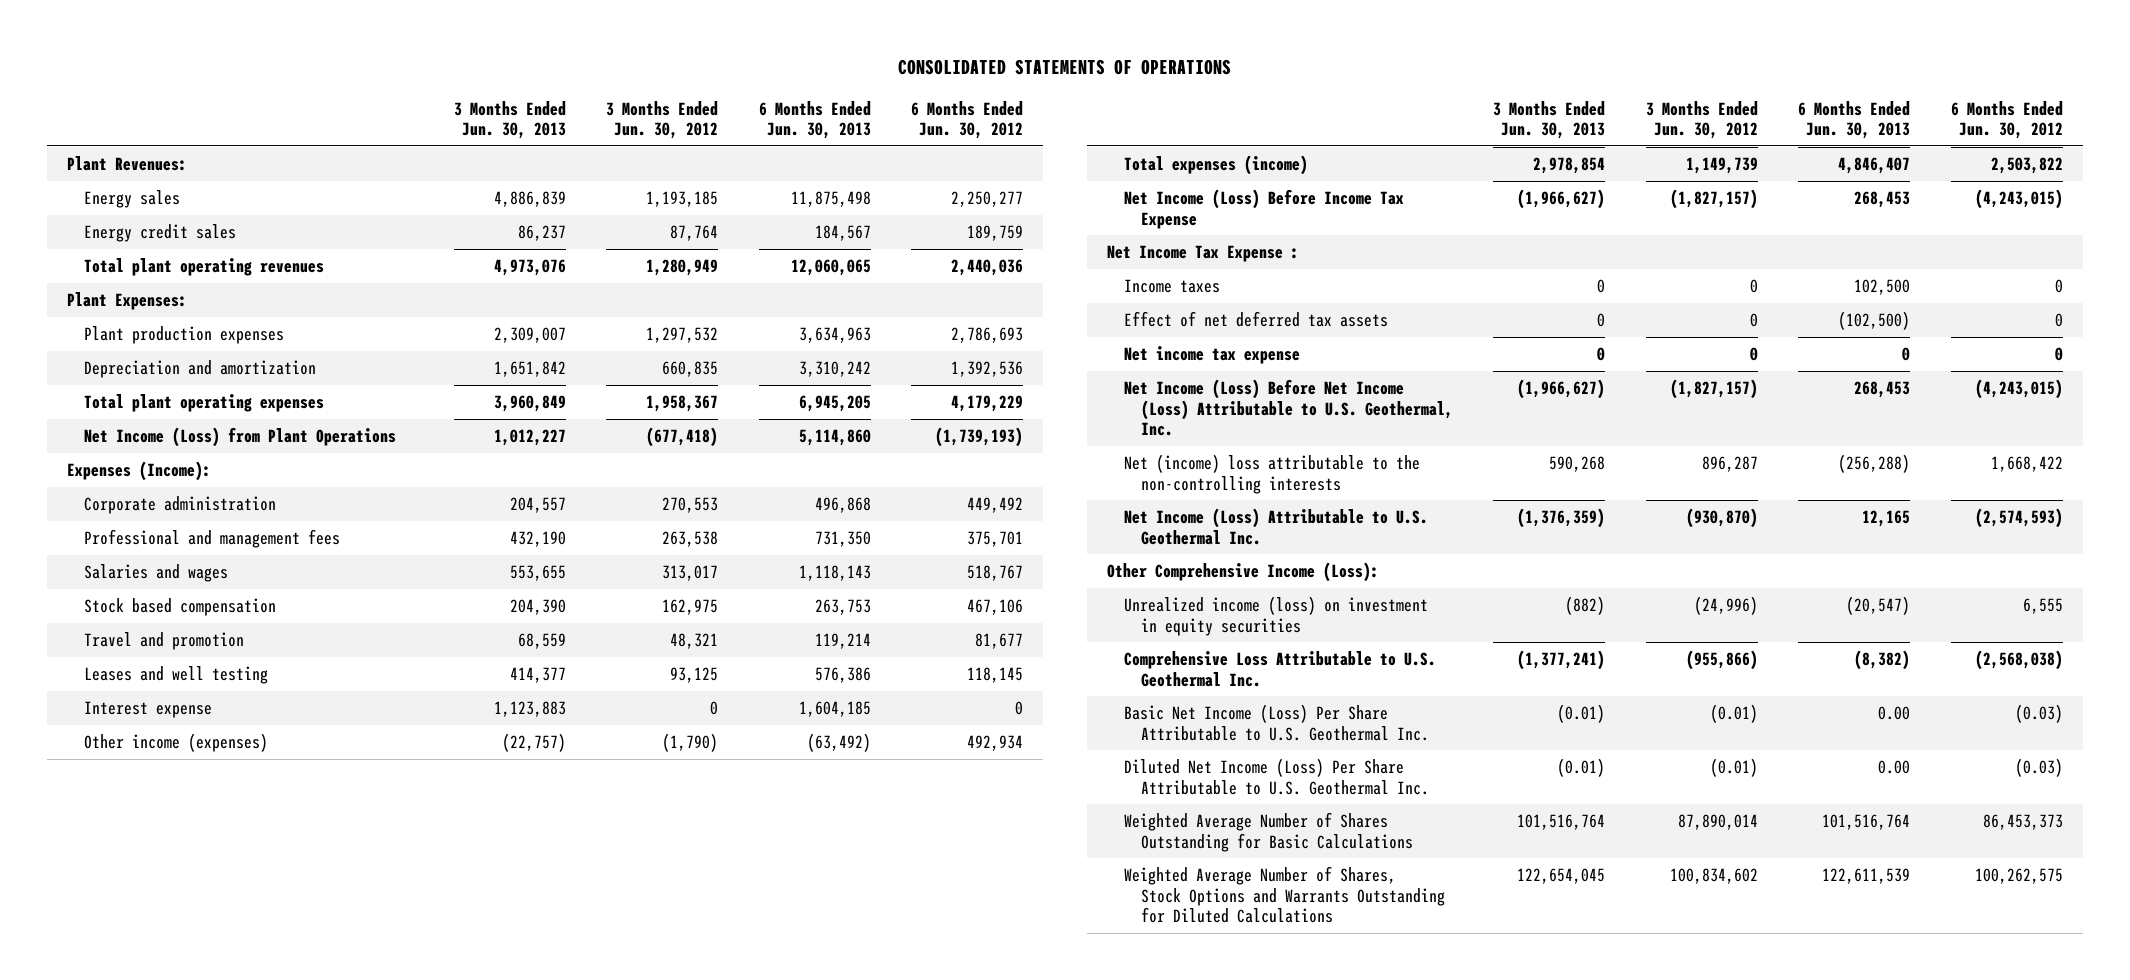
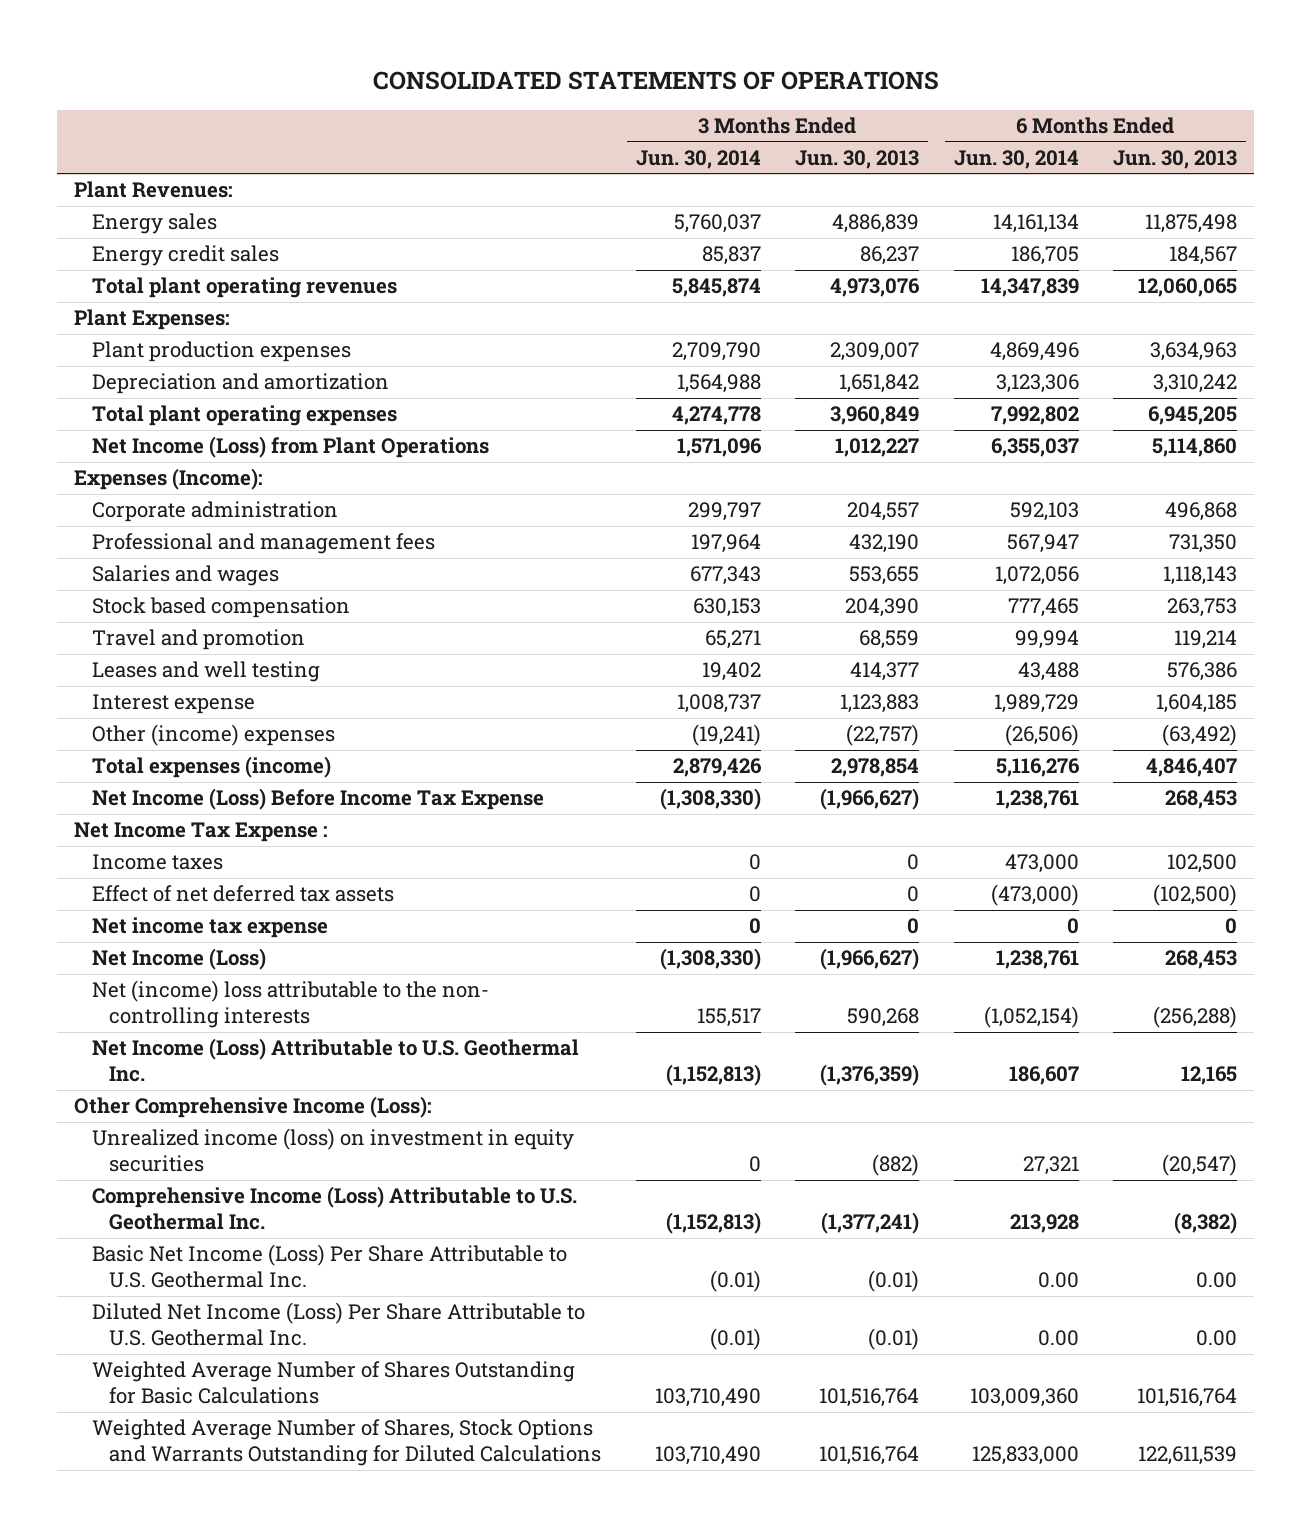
[606,100,719,140] 3 Months Ended Jun. 30, 2012 -> none
[911,100,1024,140] 6 Months Ended Jun. 30, 2012 -> none
none -> [635,149,761,169] Jun. 30, 2014
none -> [953,149,1079,169] Jun. 30, 2014
[84,732,269,752] Other income (expenses) -> [91,724,335,747] Other (income) expenses
[1124,378,1453,437] Net Income (Loss) Before Net Income (Loss) Attributable to U.S. Geothermal, Inc. -> [91,948,266,971] Net Income (Loss)
[1124,453,1421,494] Net (income) loss attributable to the non-controlling interests -> [91,980,489,1029] Net (income) loss attributable to the non- controlling interests
[1124,650,1437,687] Comprehensive Loss Attributable to U.S. Geothermal Inc. -> [91,1186,577,1231] Comprehensive Income (Loss) Attributable to U.S. Geothermal Inc.
[1517,867,1606,884] 122,654,045 -> [819,1446,920,1466] 101,516,764

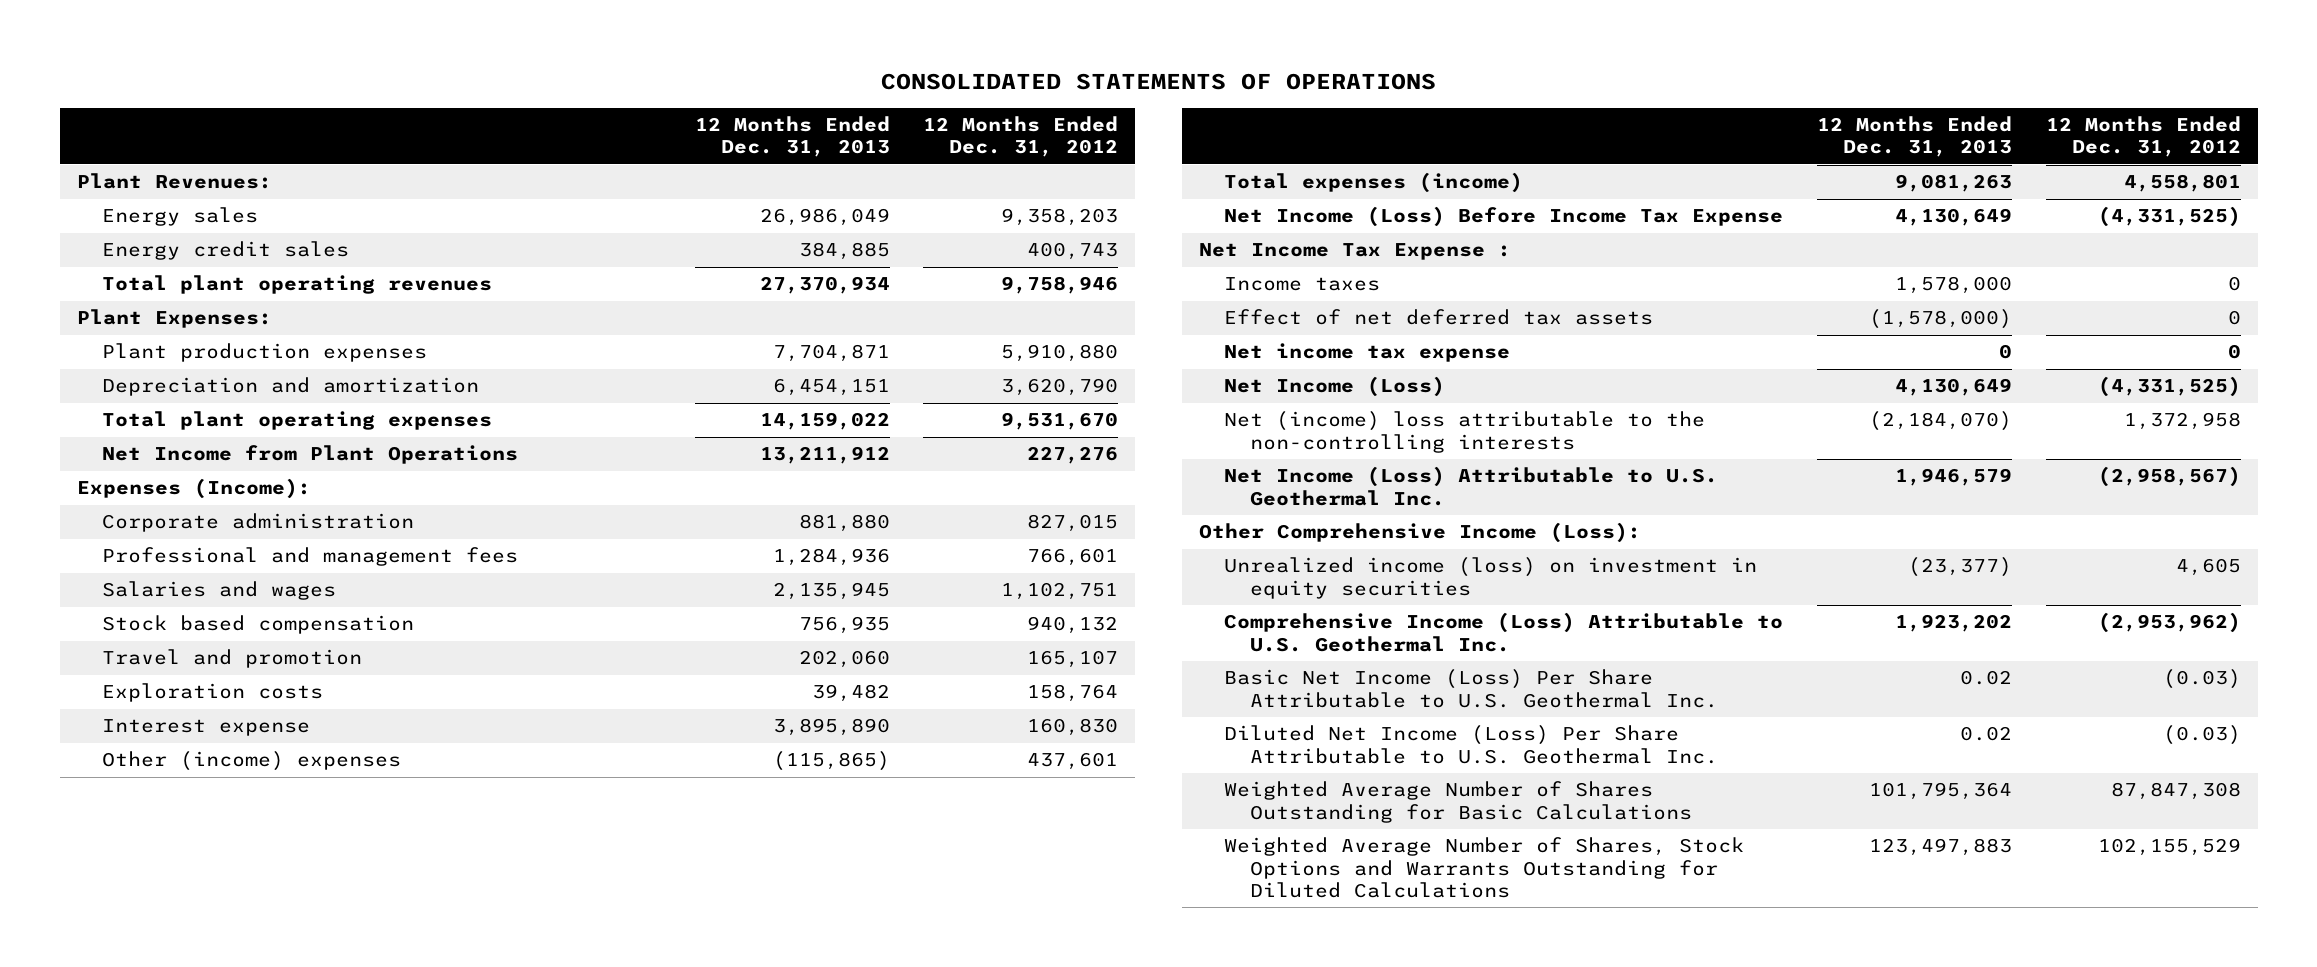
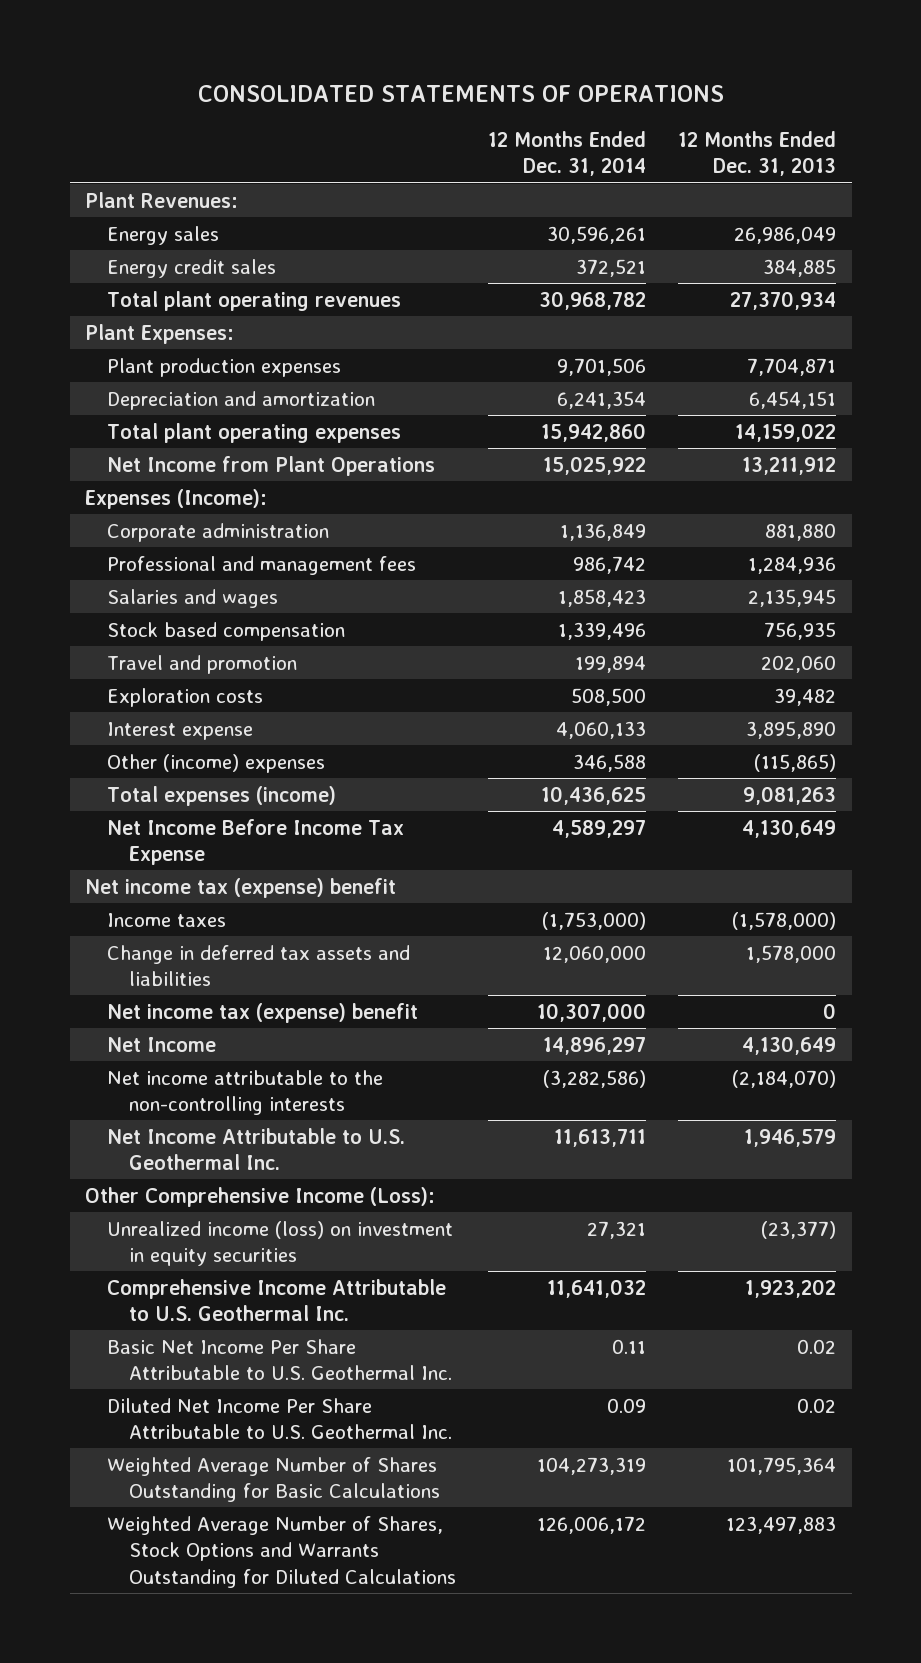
[923,116,1119,158] 12 Months Ended Dec. 31, 2012 -> none
none -> [487,130,646,177] 12 Months Ended Dec. 31, 2014
[1224,206,1784,228] Net Income (Loss) Before Income Tax Expense -> [107,818,405,866] Net Income Before Income Tax Expense
[1198,243,1511,261] Net Income Tax Expense : -> [85,877,397,898] Net income tax (expense) benefit
[1895,276,2013,295] 1,578,000 -> [731,911,836,930] (1,578,000)
[1224,309,1654,326] Effect of net deferred tax assets -> [107,944,411,987] Change in deferred tax assets and liabilities
[1869,309,2013,330] (1,578,000) -> [745,944,836,963] 1,578,000
[1224,343,1511,363] Net income tax expense -> [107,1002,419,1023] Net income tax (expense) benefit
[1224,376,1446,398] Net Income (Loss) -> [107,1036,217,1052] Net Income
[1224,411,1706,453] Net (income) loss attributable to the non-controlling interests -> [107,1069,384,1116] Net income attributable to the non-controlling interests
[1224,466,1719,506] Net Income (Loss) Attributable to U.S. Geothermal Inc. -> [107,1127,406,1171] Net Income Attributable to U.S. Geothermal Inc.
[1224,612,1784,652] Comprehensive Income (Loss) Attributable to U.S. Geothermal Inc. -> [107,1278,447,1322] Comprehensive Income Attributable to U.S. Geothermal Inc.
[1224,669,1719,708] Basic Net Income (Loss) Per Share Attributable to U.S. Geothermal Inc. -> [107,1338,453,1381] Basic Net Income Per Share Attributable to U.S. Geothermal Inc.
[1224,725,1719,764] Diluted Net Income (Loss) Per Share Attributable to U.S. Geothermal Inc. -> [107,1397,453,1440] Diluted Net Income Per Share Attributable to U.S. Geothermal Inc.

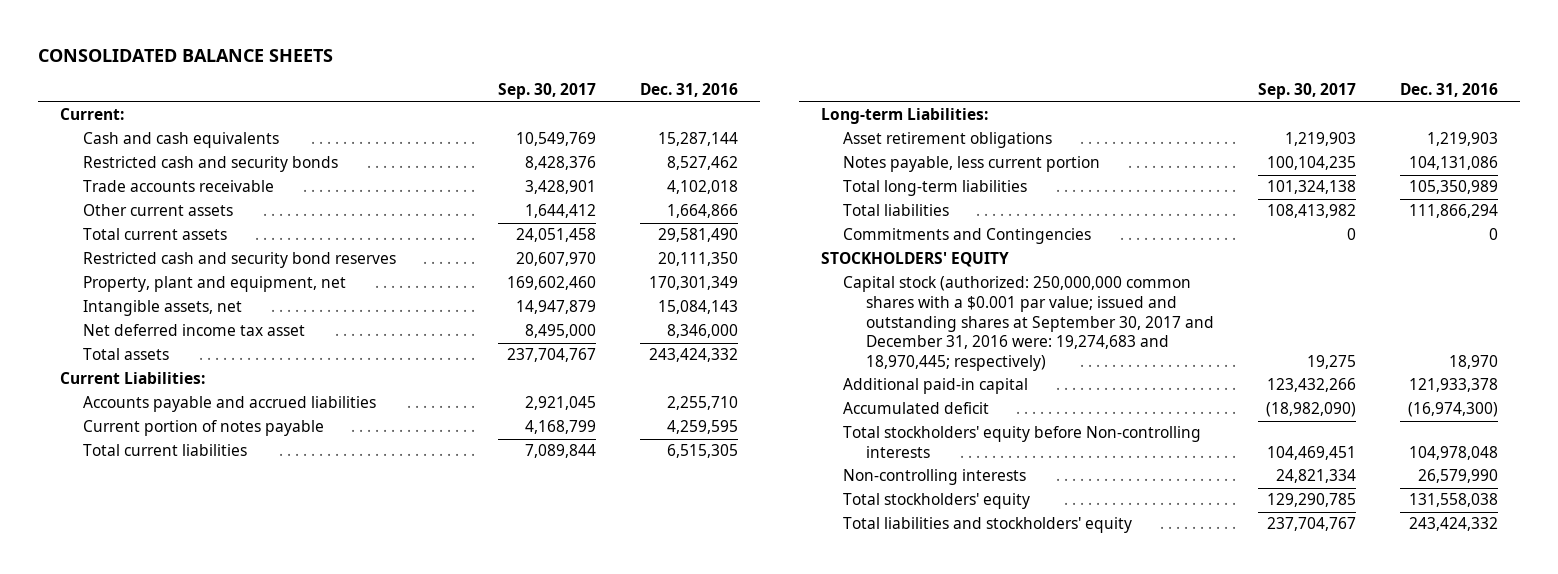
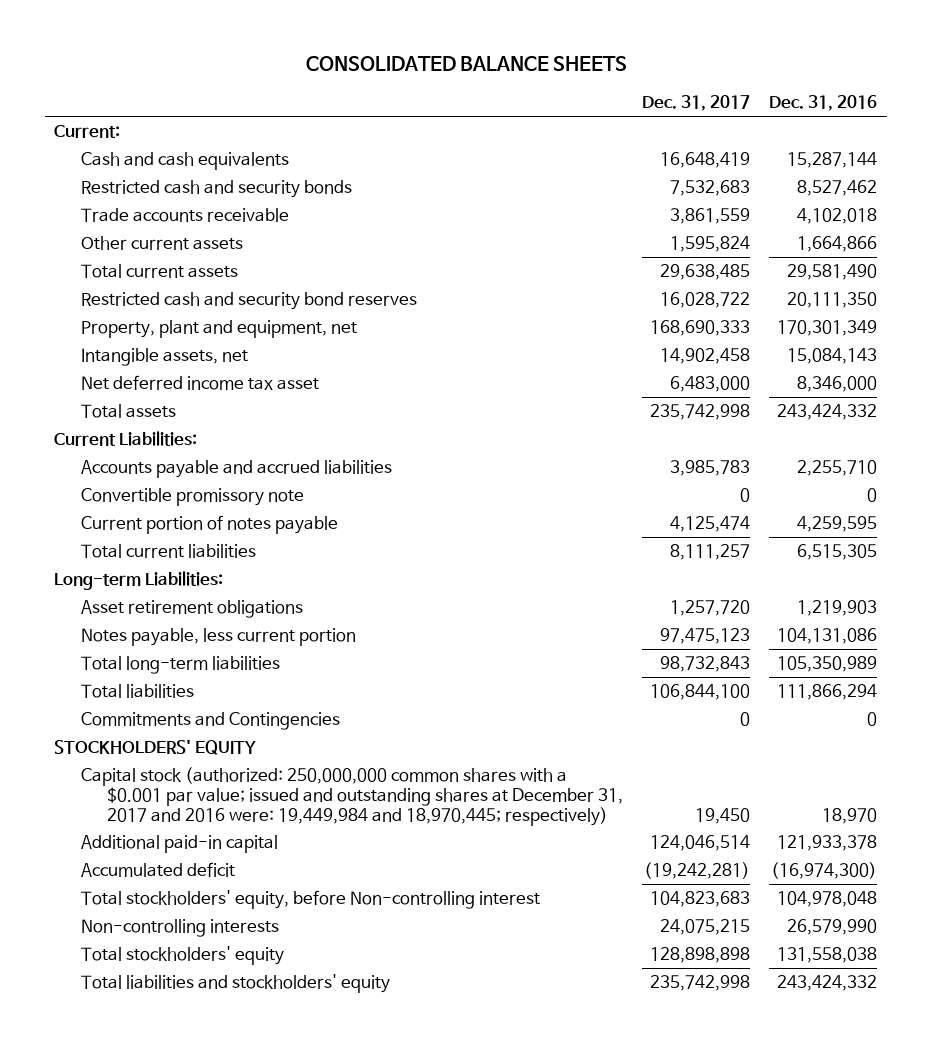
[497,83,596,100] Sep. 30, 2017 -> none
none -> [641,95,750,112] Dec. 31, 2017
none -> [80,487,304,506] Convertible promissory note
[843,276,1215,371] Capital stock (authorized: 250,000,000 common shares with a $0.001 par value; issued and outstanding shares at September 30, 2017 and December 31, 2016 were: 19,274,683 and 18,970,445; respectively) -> [80,766,623,826] Capital stock (authorized: 250,000,000 common shares with a $0.001 par value; issued and outstanding shares at December 31, 2017 and 2016 were: 19,449,984 and 18,970,445; respectively)
[843,426,1202,459] Total stockholders' equity before Non-controlling interests -> [80,889,540,909] Total stockholders' equity, before Non-controlling interest

